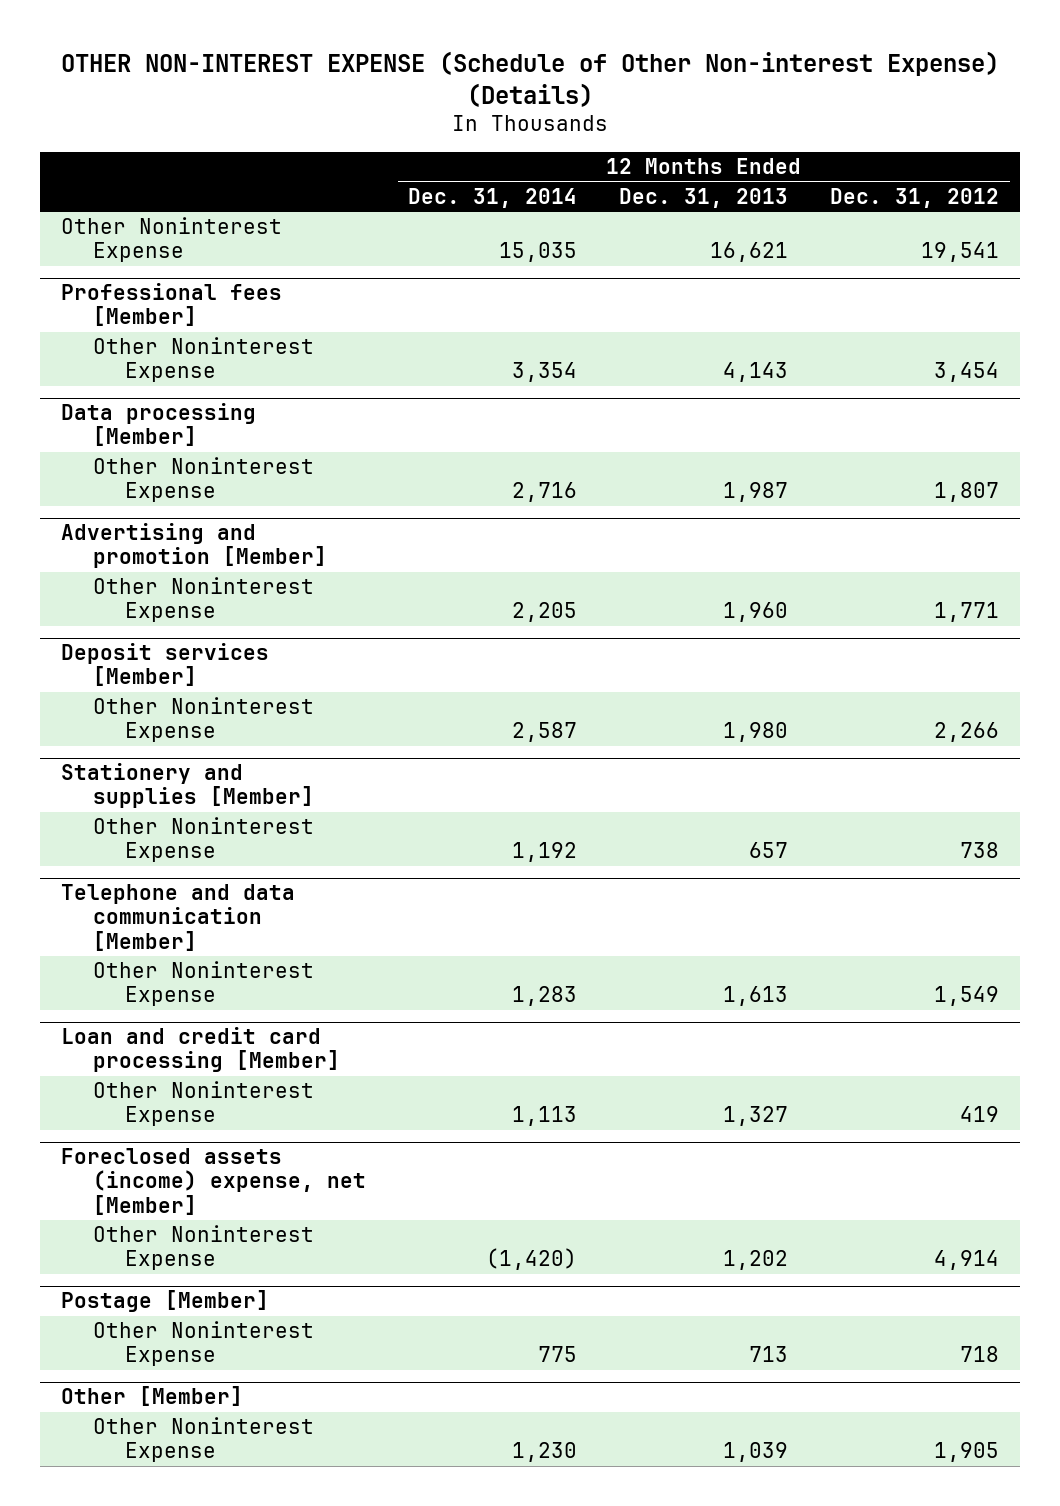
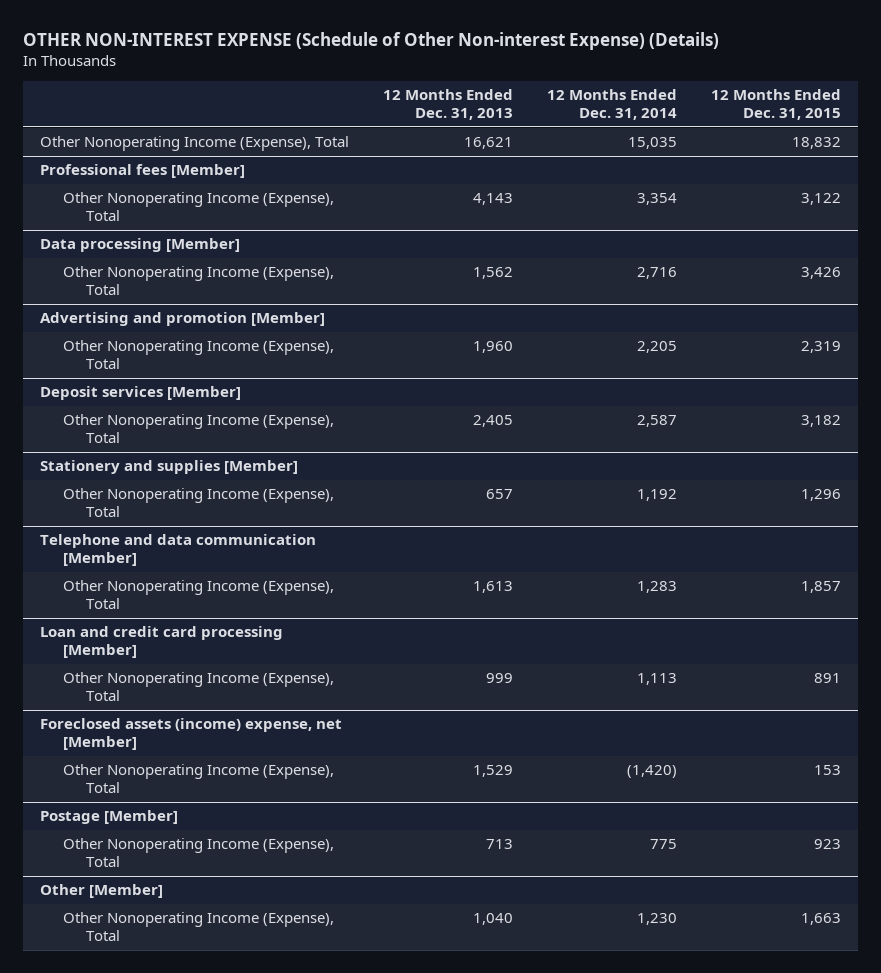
[830,187,1000,208] Dec. 31, 2012 -> none
none -> [711,89,842,121] 12 Months Ended Dec. 31, 2015
[61,217,283,263] Other Noninterest Expense -> [39,136,349,152] Other Nonoperating Income (Expense), Total
[93,337,315,383] Other Noninterest Expense -> [63,192,335,222] Other Nonoperating Income (Expense), Total
[93,457,315,503] Other Noninterest Expense -> none
none -> [63,266,335,296] Other Nonoperating Income (Expense), Total
[93,577,315,623] Other Noninterest Expense -> [63,340,335,370] Other Nonoperating Income (Expense), Total
[93,697,315,743] Other Noninterest Expense -> none
none -> [63,414,335,444] Other Nonoperating Income (Expense), Total
[93,817,315,863] Other Noninterest Expense -> [63,488,335,518] Other Nonoperating Income (Expense), Total
[93,961,315,1007] Other Noninterest Expense -> [63,580,335,610] Other Nonoperating Income (Expense), Total
[93,1081,315,1127] Other Noninterest Expense -> none
none -> [63,672,335,702] Other Nonoperating Income (Expense), Total
[93,1225,315,1271] Other Noninterest Expense -> none
none -> [63,764,335,794] Other Nonoperating Income (Expense), Total
[93,1321,315,1367] Other Noninterest Expense -> [63,838,335,868] Other Nonoperating Income (Expense), Total
[93,1417,315,1463] Other Noninterest Expense -> none
none -> [63,912,335,942] Other Nonoperating Income (Expense), Total

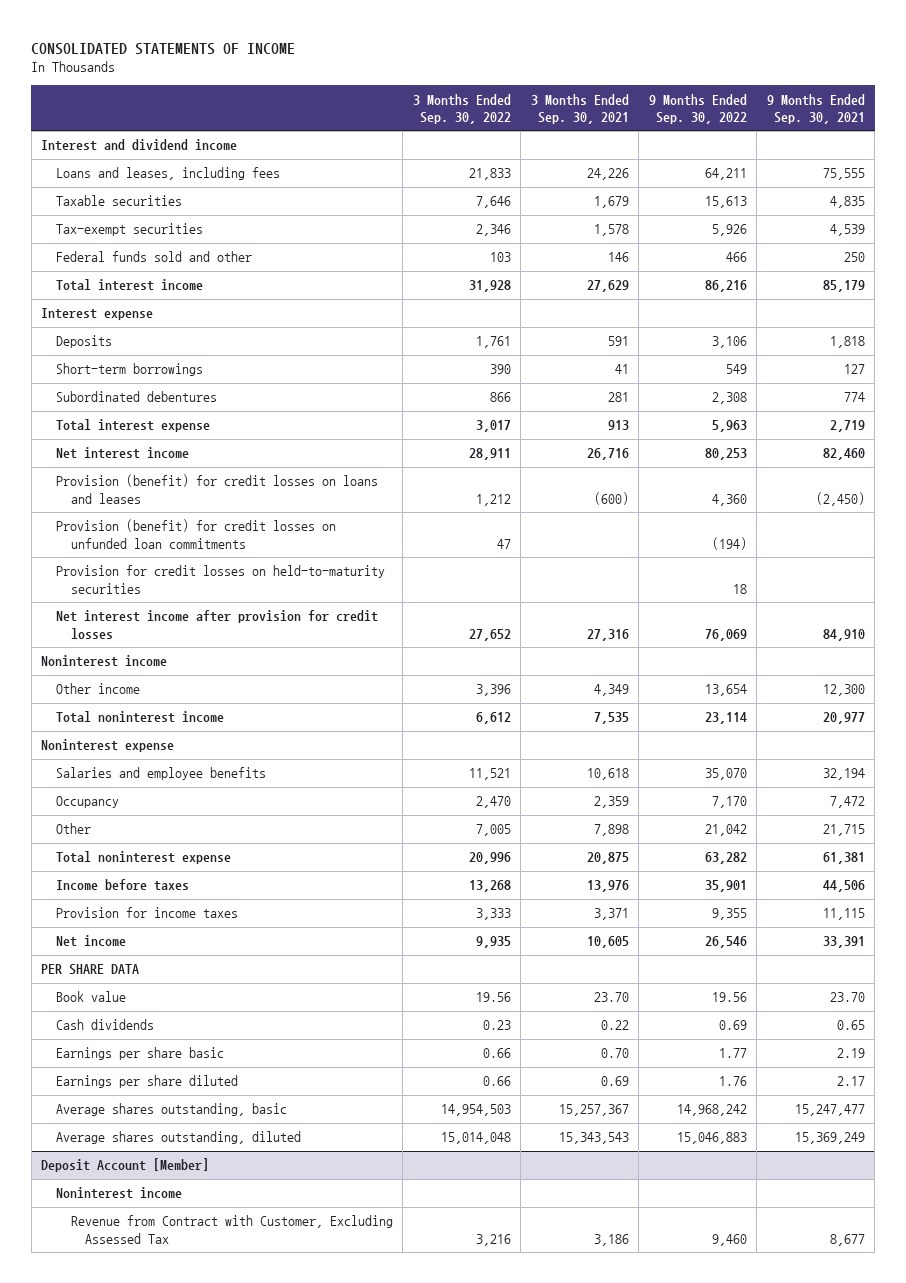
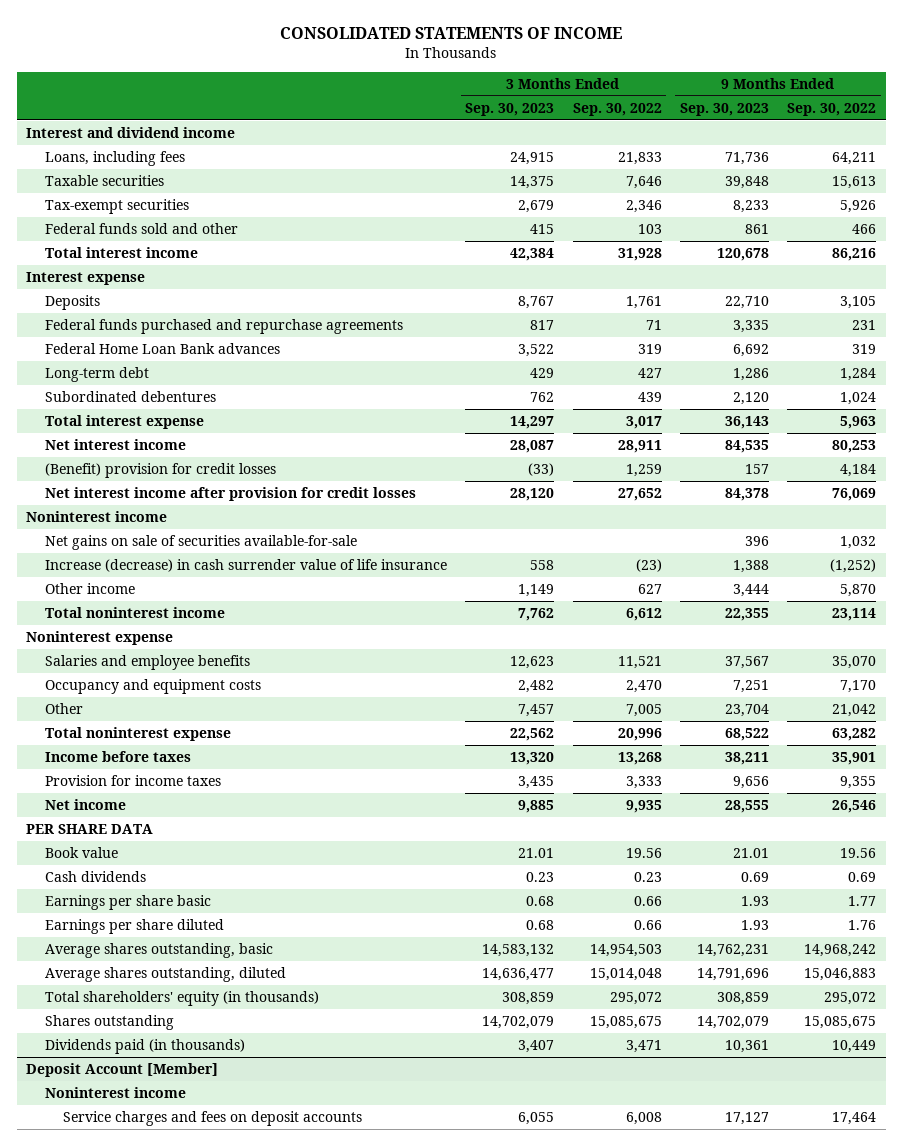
[530,93,629,124] 3 Months Ended Sep. 30, 2021 -> none
[766,93,865,124] 9 Months Ended Sep. 30, 2021 -> none
none -> [465,102,555,116] Sep. 30, 2023
none -> [680,102,770,116] Sep. 30, 2023
[55,167,280,181] Loans and leases, including fees -> [44,150,185,166] Loans, including fees
[55,363,203,377] Short-term borrowings -> none
[711,336,747,349] 3,106 -> [840,295,877,309] 3,105
none -> [44,318,403,334] Federal funds purchased and repurchase agreements
none -> [44,342,280,354] Federal Home Loan Bank advances
none -> [44,366,149,382] Long-term debt
[489,392,511,403] 866 -> [637,391,662,402] 439
[711,392,747,405] 2,308 -> [840,391,877,405] 1,024
[55,519,336,549] Provision (benefit) for credit losses on unfunded loan commitments -> none
[55,565,385,594] Provision for credit losses on held-to-maturity securities -> none
[55,474,378,504] Provision (benefit) for credit losses on loans and leases -> [44,462,276,478] (Benefit) provision for credit losses
[475,493,511,506] 1,212 -> [625,463,662,477] 1,259
[711,493,747,506] 4,360 -> [840,463,877,477] 4,184
none -> [44,534,357,550] Net gains on sale of securities available-for-sale
none -> [44,558,447,572] Increase (decrease) in cash surrender value of life insurance
[475,684,511,697] 3,396 -> [637,583,662,594] 627
[704,684,747,697] 13,654 -> [840,583,877,597] 5,870
[55,796,119,809] Occupancy -> [44,678,261,694] Occupancy and equipment costs
none -> [44,990,319,1006] Total shareholders' equity (in thousands)
none -> [44,1014,174,1030] Shares outstanding
none -> [44,1038,245,1054] Dividends paid (in thousands)
[70,1215,393,1244] Revenue from Contract with Customer, Excluding Assessed Tax -> none
none -> [63,1110,363,1126] Service charges and fees on deposit accounts

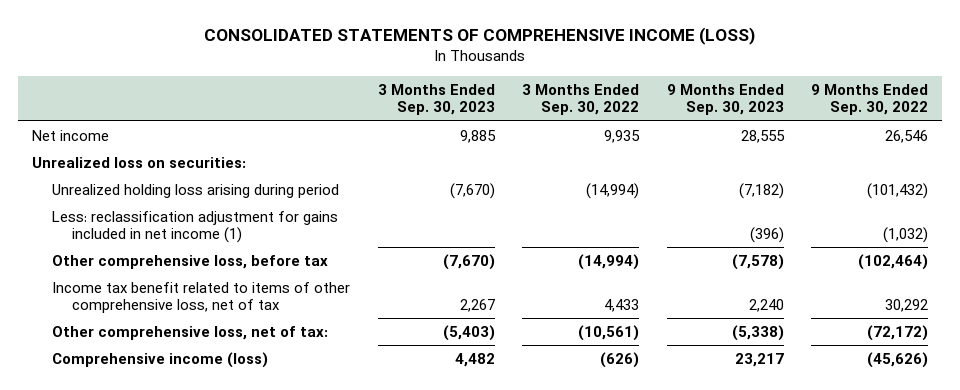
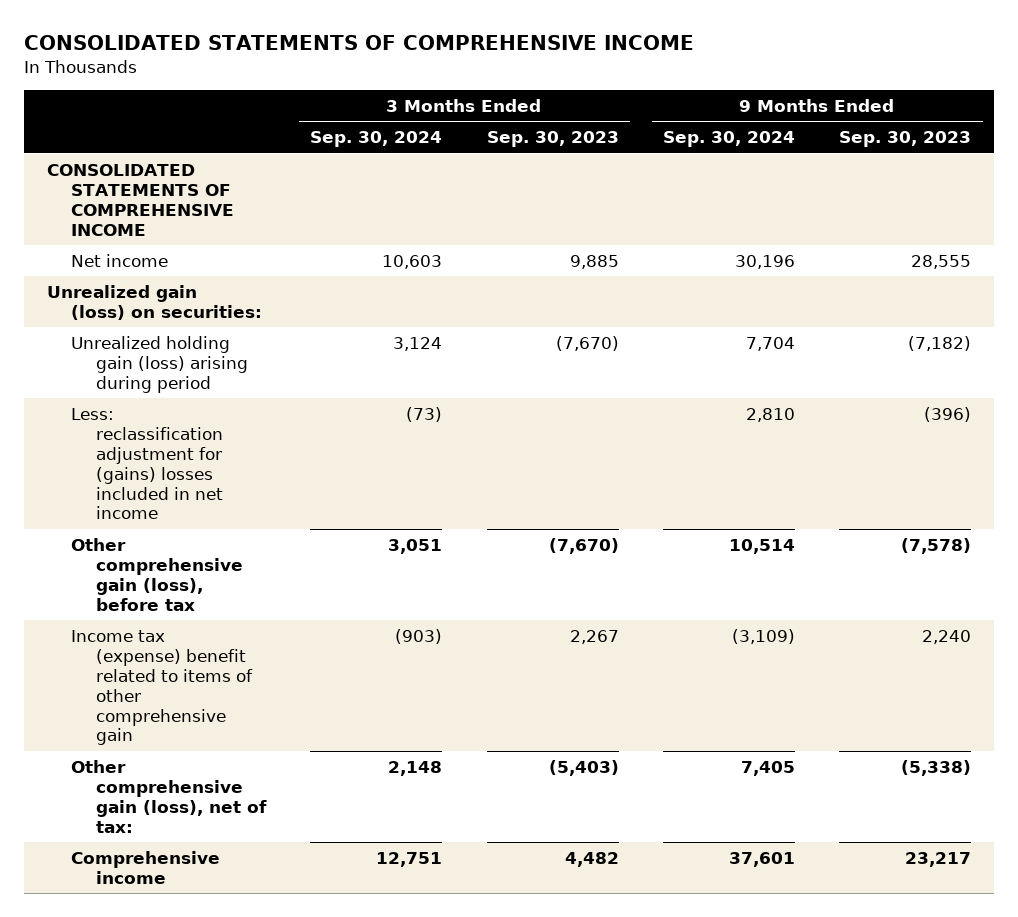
[204,27,756,46] CONSOLIDATED STATEMENTS OF COMPREHENSIVE INCOME (LOSS) -> [24,35,695,51] CONSOLIDATED STATEMENTS OF COMPREHENSIVE INCOME
[522,84,640,116] 3 Months Ended Sep. 30, 2022 -> none
[811,84,929,116] 9 Months Ended Sep. 30, 2022 -> none
none -> [310,131,443,148] Sep. 30, 2024
none -> [662,131,795,148] Sep. 30, 2024
none -> [46,163,235,236] CONSOLIDATED STATEMENTS OF COMPREHENSIVE INCOME
[32,156,247,168] Unrealized loss on securities: -> [46,284,263,320] Unrealized gain (loss) on securities:
[52,183,340,198] Unrealized holding loss arising during period -> [71,335,248,393] Unrealized holding gain (loss) arising during period
[52,210,339,244] Less: reclassification adjustment for gains included in net income (1) -> [71,407,223,520] Less: reclassification adjustment for (gains) losses included in net income
[52,254,329,269] Other comprehensive loss, before tax -> [71,537,243,611] Other comprehensive gain (loss), before tax
[52,281,351,314] Income tax benefit related to items of other comprehensive loss, net of tax -> [71,629,253,746] Income tax (expense) benefit related to items of other comprehensive gain
[52,325,329,340] Other comprehensive loss, net of tax: -> [71,759,267,833] Other comprehensive gain (loss), net of tax:
[52,351,269,368] Comprehensive income (loss) -> [71,850,221,884] Comprehensive income

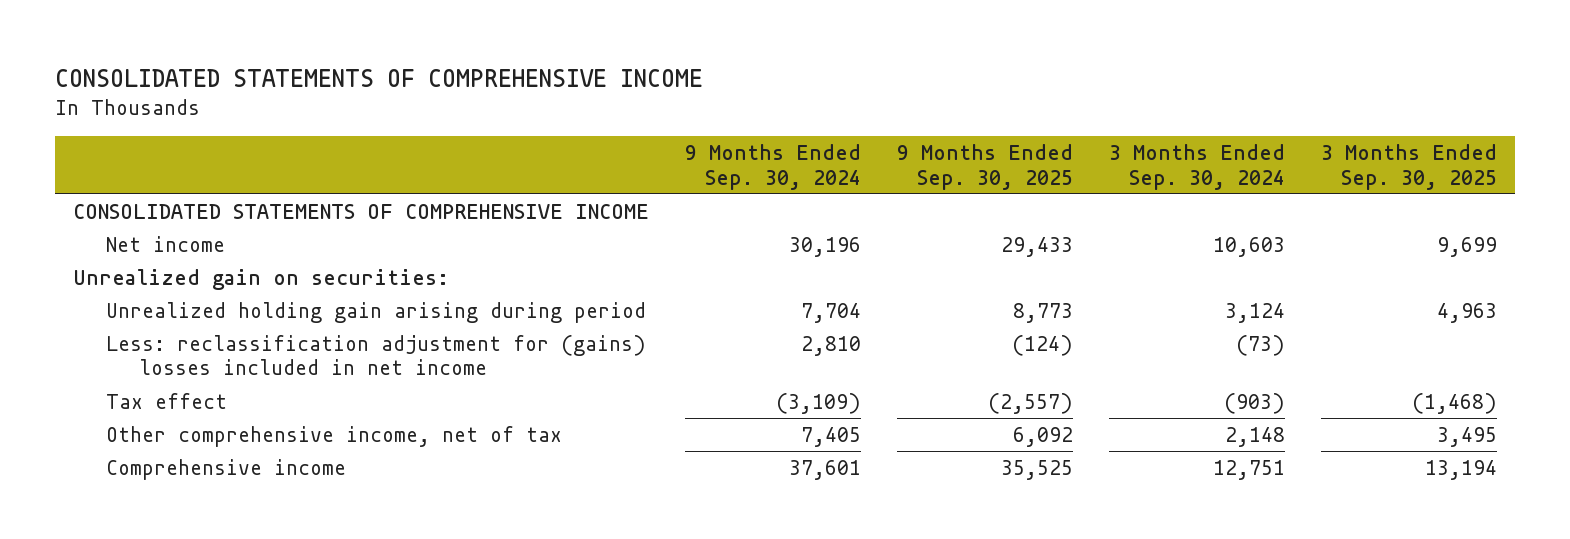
[486,131,619,148] Sep. 30, 2023 -> none
[839,131,972,148] Sep. 30, 2023 -> none
none -> [897,143,1074,190] 9 Months Ended Sep. 30, 2025
none -> [1321,143,1498,190] 3 Months Ended Sep. 30, 2025
[46,284,263,320] Unrealized gain (loss) on securities: -> [72,268,449,290] Unrealized gain on securities:
[71,335,248,393] Unrealized holding gain (loss) arising during period -> [106,301,647,323] Unrealized holding gain arising during period
[71,537,243,611] Other comprehensive gain (loss), before tax -> none
[71,629,253,746] Income tax (expense) benefit related to items of other comprehensive gain -> [106,392,228,409] Tax effect
[71,759,267,833] Other comprehensive gain (loss), net of tax: -> [106,425,563,447] Other comprehensive income, net of tax

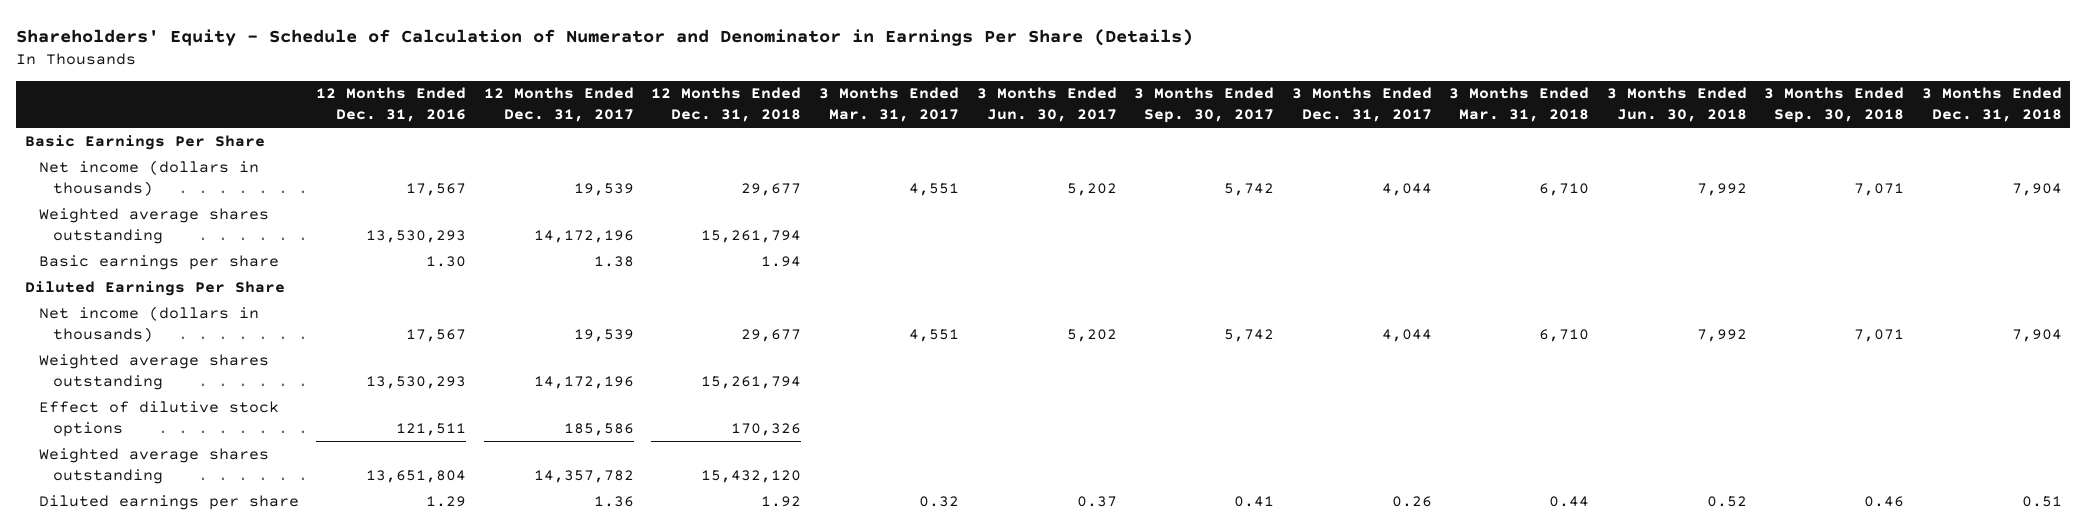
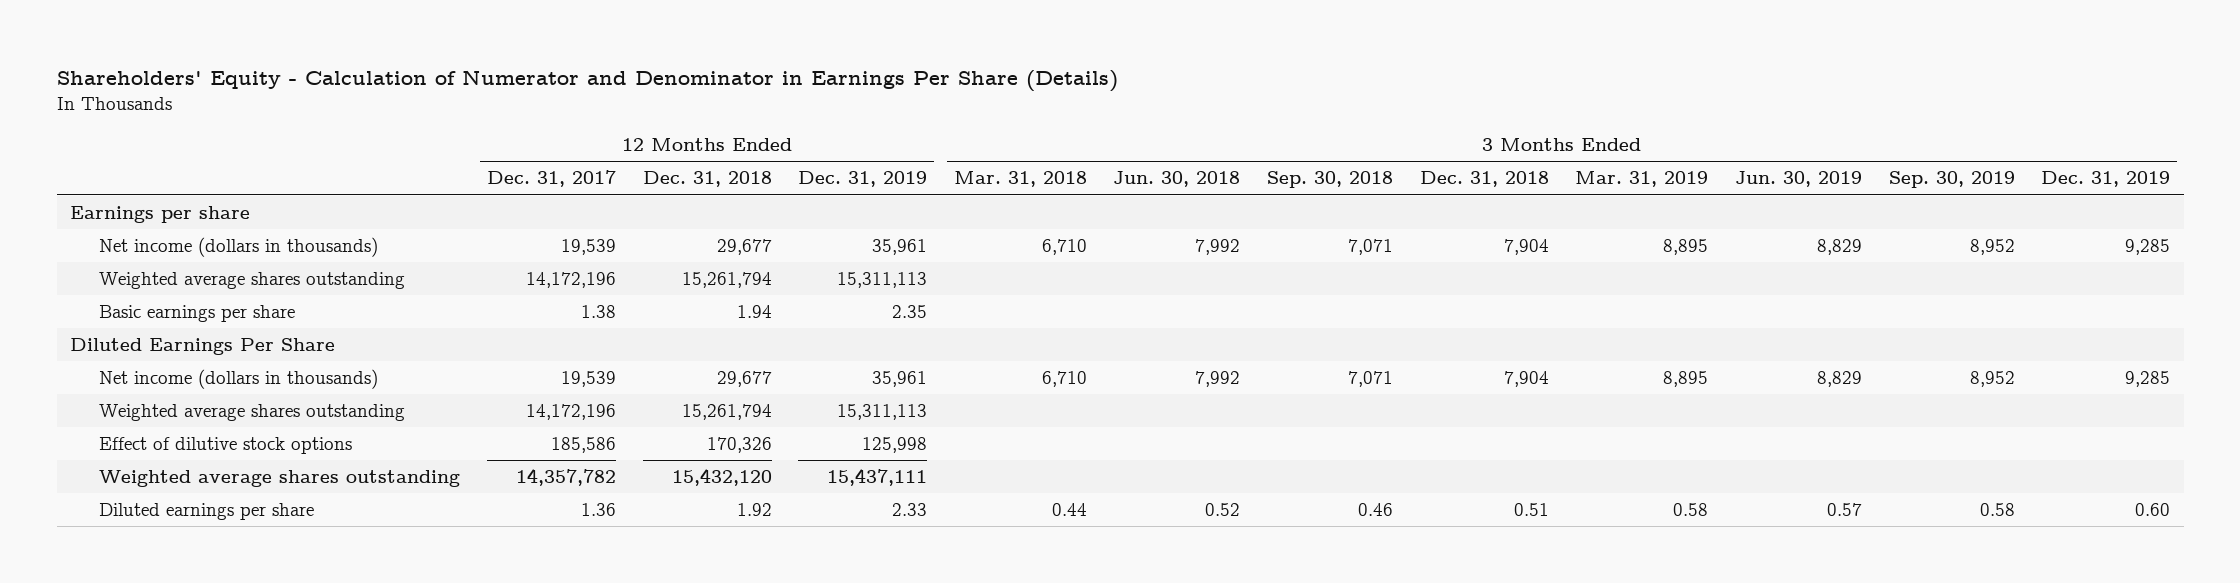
[16,28,1194,46] Shareholders' Equity - Schedule of Calculation of Numerator and Denominator in Earnings Per Share (Details) -> [56,70,1118,93] Shareholders' Equity - Calculation of Numerator and Denominator in Earnings Per Share (Details)
[316,87,467,123] 12 Months Ended Dec. 31, 2016 -> none
[818,87,959,123] 3 Months Ended Mar. 31, 2017 -> none
[976,87,1117,123] 3 Months Ended Jun. 30, 2017 -> none
[1134,87,1275,124] 3 Months Ended Sep. 30, 2017 -> none
[1291,87,1432,123] 3 Months Ended Dec. 31, 2017 -> none
none -> [798,171,928,188] Dec. 31, 2019
none -> [1575,171,1709,188] Mar. 31, 2019
none -> [1735,171,1863,188] Jun. 30, 2019
none -> [1888,171,2015,189] Sep. 30, 2019
none -> [2041,171,2171,188] Dec. 31, 2019
[25,134,266,150] Basic Earnings Per Share -> [70,205,251,223] Earnings per share

